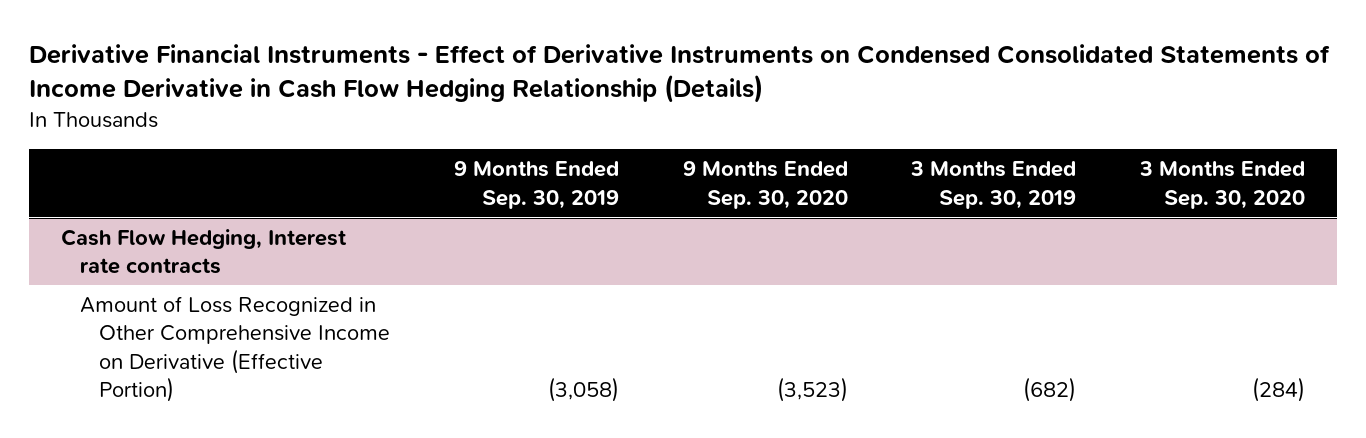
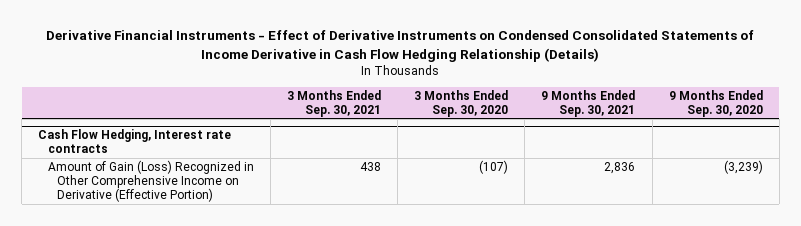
[453,161,619,209] 9 Months Ended Sep. 30, 2019 -> none
[910,161,1077,209] 3 Months Ended Sep. 30, 2019 -> none
none -> [286,89,381,117] 3 Months Ended Sep. 30, 2021
none -> [541,89,636,117] 9 Months Ended Sep. 30, 2021
[79,296,391,403] Amount of Loss Recognized in Other Comprehensive Income on Derivative (Effective Portion) -> [47,159,254,203] Amount of Gain (Loss) Recognized in Other Comprehensive Income on Derivative (Effective Portion)
[776,377,848,403] (3,523) -> [723,159,763,174] (3,239)
[1252,377,1306,403] (284) -> [479,159,509,174] (107)

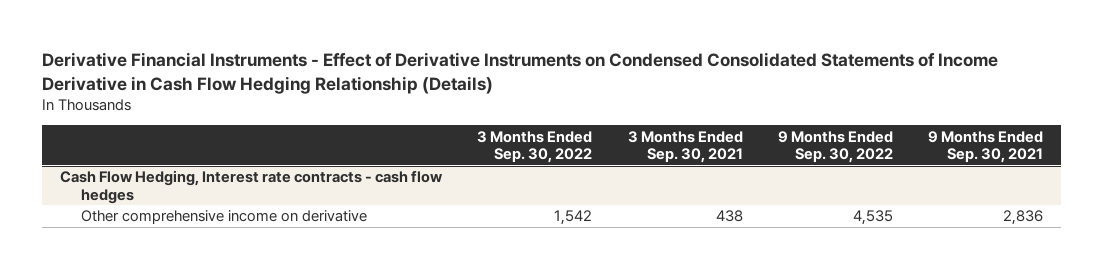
[414,89,509,117] 3 Months Ended Sep. 30, 2020 -> none
[668,89,763,117] 9 Months Ended Sep. 30, 2020 -> none
none -> [477,130,593,164] 3 Months Ended Sep. 30, 2022
none -> [778,130,894,164] 9 Months Ended Sep. 30, 2022
[38,128,232,154] Cash Flow Hedging, Interest rate contracts -> [60,170,444,204] Cash Flow Hedging, Interest rate contracts - cash flow hedges
[47,159,254,203] Amount of Gain (Loss) Recognized in Other Comprehensive Income on Derivative (Effective Portion) -> [81,210,368,225] Other comprehensive income on derivative

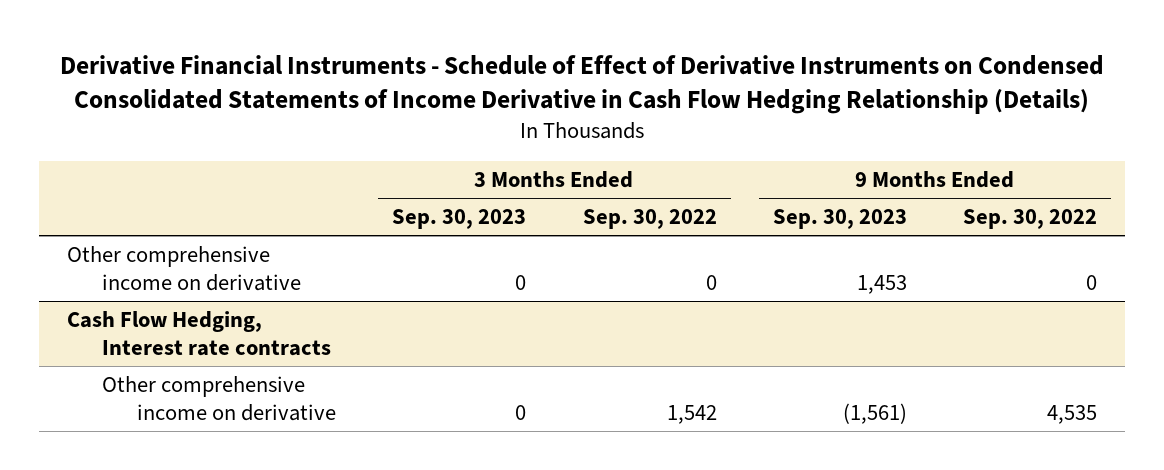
[42,52,999,94] Derivative Financial Instruments - Effect of Derivative Instruments on Condensed Consolidated Statements of Income Derivative in Cash Flow Hedging Relationship (Details) -> [60,54,1105,115] Derivative Financial Instruments - Schedule of Effect of Derivative Instruments on Condensed Consolidated Statements of Income Derivative in Cash Flow Hedging Relationship (Details)
[627,130,743,164] 3 Months Ended Sep. 30, 2021 -> none
[928,130,1044,164] 9 Months Ended Sep. 30, 2021 -> none
none -> [392,209,527,230] Sep. 30, 2023
none -> [772,209,907,230] Sep. 30, 2023
none -> [67,246,302,292] Other comprehensive income on derivative
[60,170,444,204] Cash Flow Hedging, Interest rate contracts - cash flow hedges -> [67,311,332,357] Cash Flow Hedging, Interest rate contracts

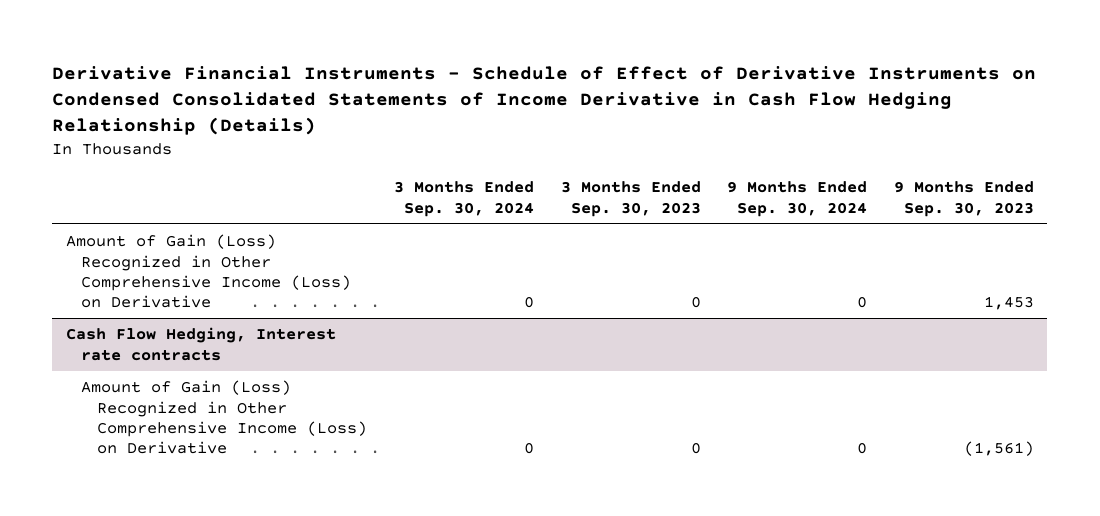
[582,209,717,230] Sep. 30, 2022 -> none
[963,209,1098,230] Sep. 30, 2022 -> none
none -> [393,181,534,217] 3 Months Ended Sep. 30, 2024
none -> [727,181,868,217] 9 Months Ended Sep. 30, 2024
[67,246,302,292] Other comprehensive income on derivative -> [65,234,352,309] Amount of Gain (Loss) Recognized in Other Comprehensive Income (Loss) on Derivative
[102,376,336,422] Other comprehensive income on derivative -> [81,380,368,455] Amount of Gain (Loss) Recognized in Other Comprehensive Income (Loss) on Derivative

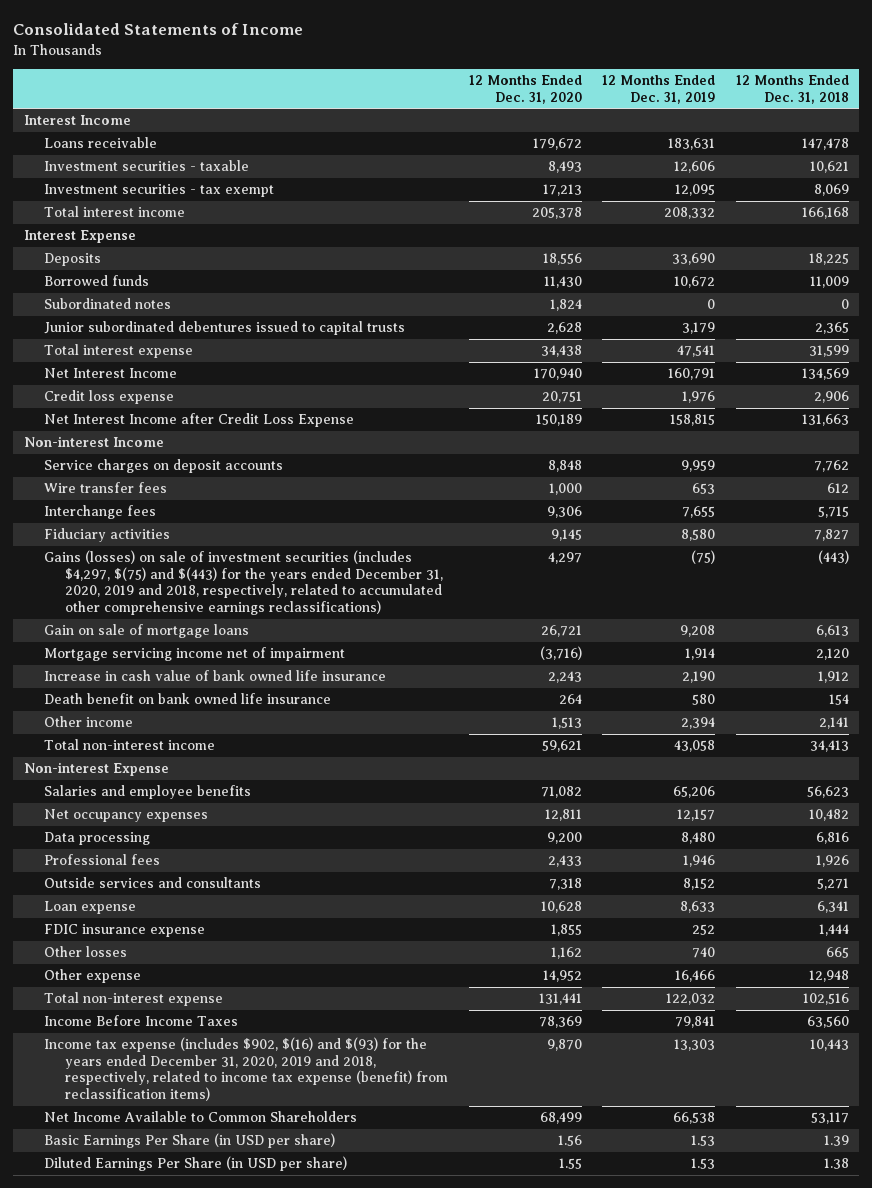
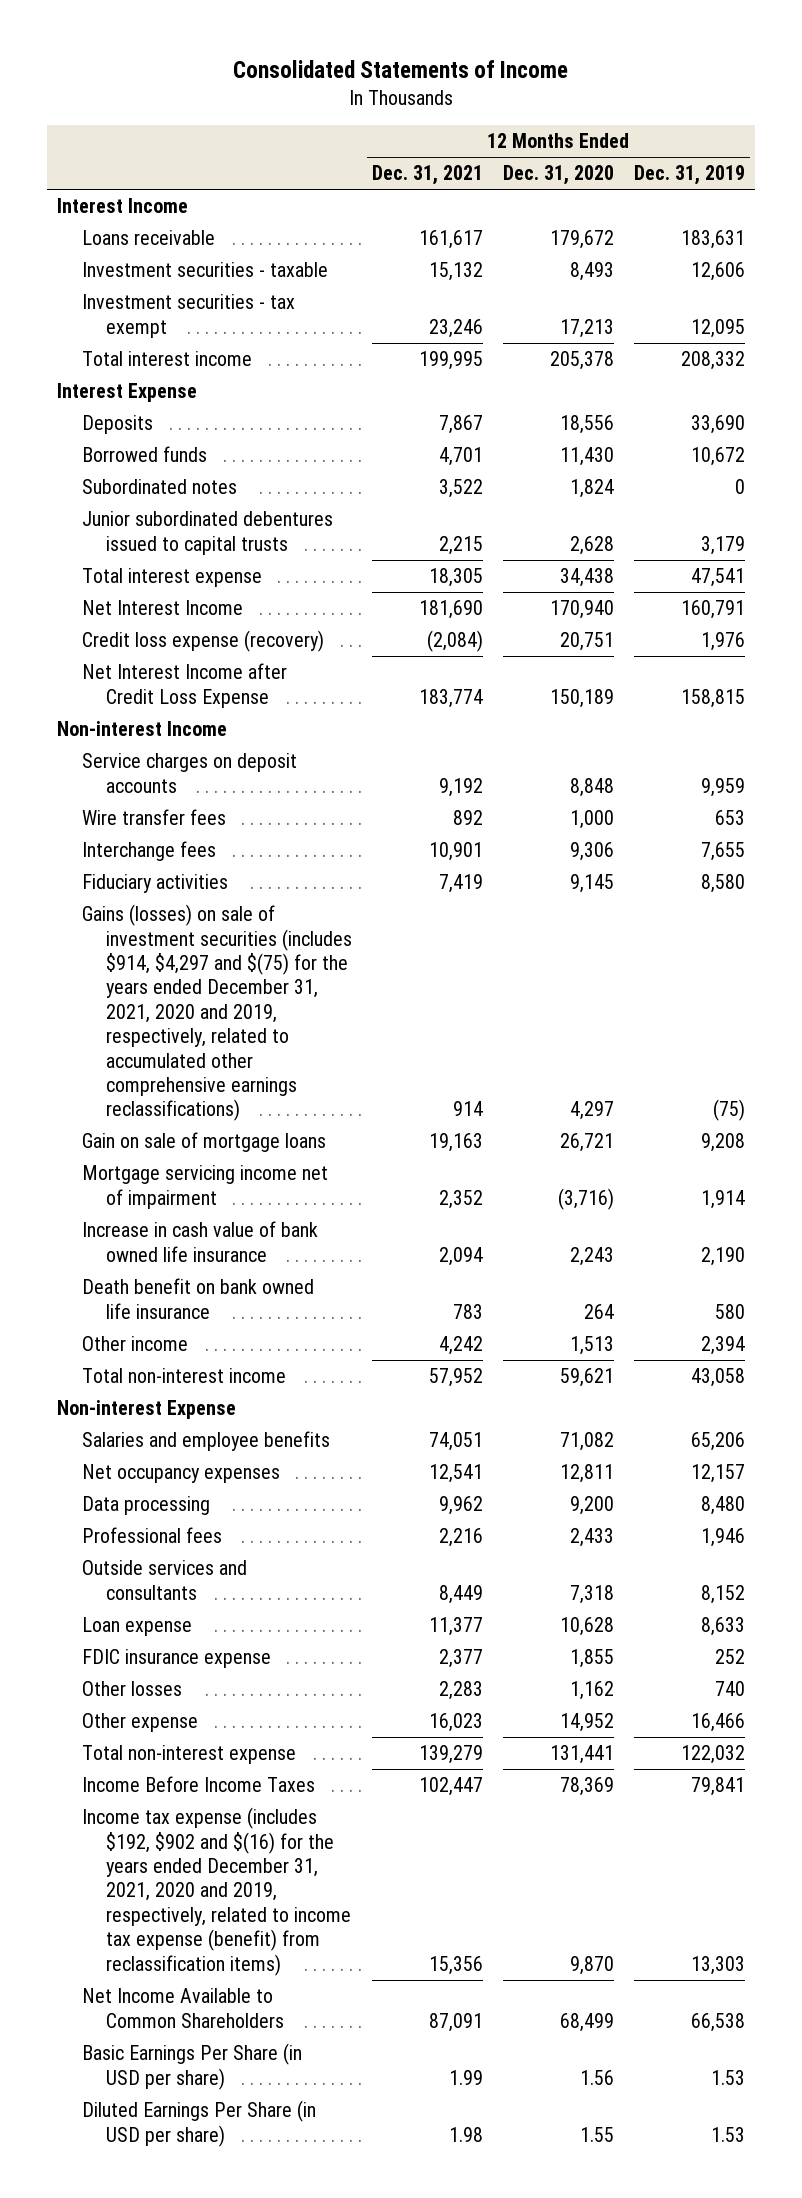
[735,75,849,104] 12 Months Ended Dec. 31, 2018 -> none
none -> [371,165,483,186] Dec. 31, 2021
[44,390,175,405] Credit loss expense -> [81,630,324,653] Credit loss expense (recovery)
[44,550,444,616] Gains (losses) on sale of investment securities (includes $4,297, $(75) and $(443) for the years ended December 31, 2020, 2019 and 2018, respectively, related to accumulated other comprehensive earnings reclassifications) -> [81,904,352,1122] Gains (losses) on sale of investment securities (includes $914, $4,297 and $(75) for the years ended December 31, 2021, 2020 and 2019, respectively, related to accumulated other comprehensive earnings reclassifications)
[44,1037,449,1102] Income tax expense (includes $902, $(16) and $(93) for the years ended December 31, 2020, 2019 and 2018, respectively, related to income tax expense (benefit) from reclassification items) -> [81,1807,351,1976] Income tax expense (includes $192, $902 and $(16) for the years ended December 31, 2021, 2020 and 2019, respectively, related to income tax expense (benefit) from reclassification items)

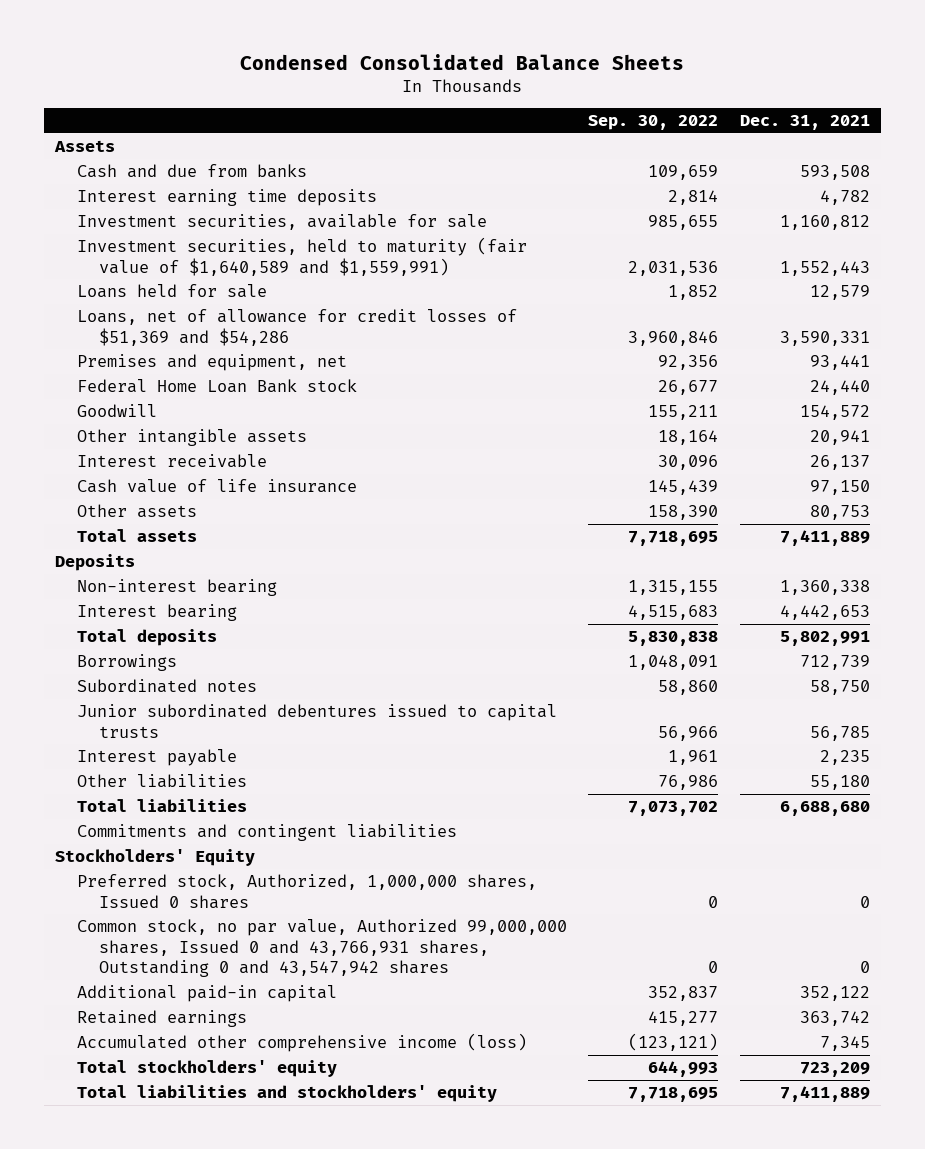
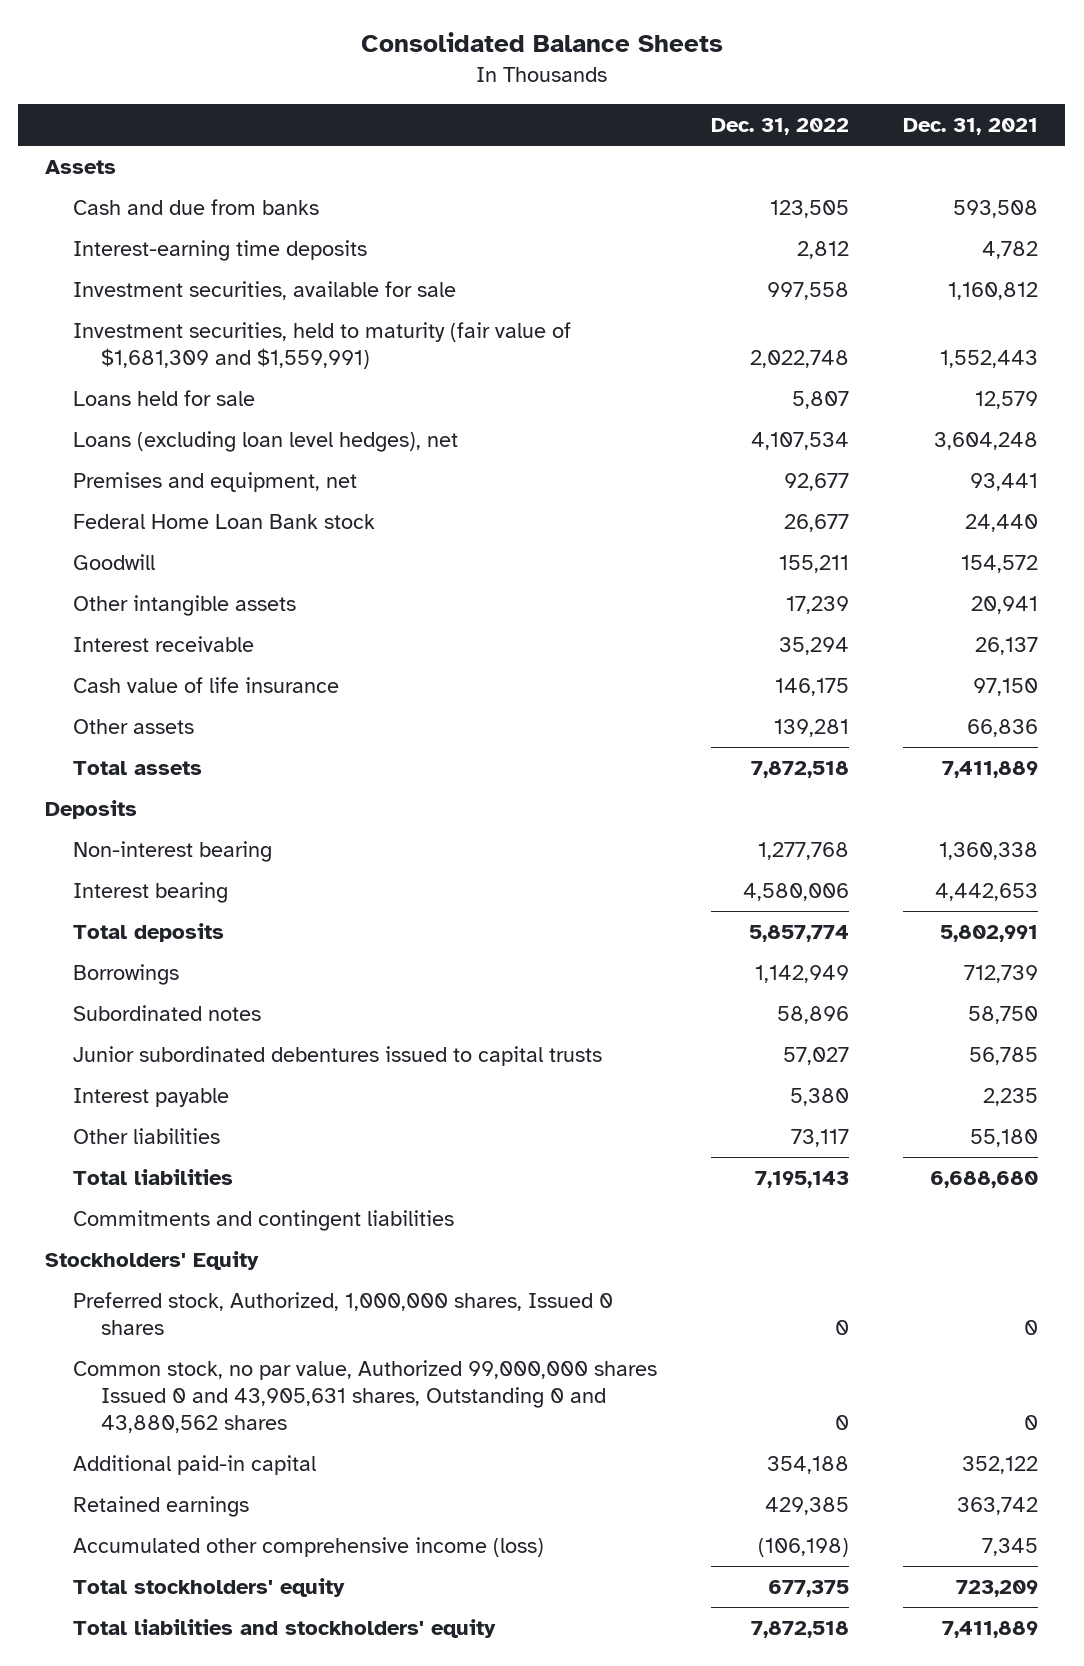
[240,53,685,70] Condensed Consolidated Balance Sheets -> [360,32,723,53] Consolidated Balance Sheets
[588,115,719,131] Sep. 30, 2022 -> none
none -> [711,118,850,136] Dec. 31, 2022
[77,189,378,207] Interest earning time deposits -> [73,240,368,262] Interest-earning time deposits
[77,237,528,276] Investment securities, held to maturity (fair value of $1,640,589 and $1,559,991) -> [73,322,572,369] Investment securities, held to maturity (fair value of $1,681,309 and $1,559,991)
[77,309,518,346] Loans, net of allowance for credit losses of $51,369 and $54,286 -> none
none -> [73,431,459,453] Loans (excluding loan level hedges), net
[809,505,870,521] 80,753 -> [967,719,1039,738] 66,836
[77,919,568,978] Common stock, no par value, Authorized 99,000,000 shares, Issued 0 and 43,766,931 shares, Outstanding 0 and 43,547,942 shares -> [73,1360,658,1433] Common stock, no par value, Authorized 99,000,000 shares Issued 0 and 43,905,631 shares, Outstanding 0 and 43,880,562 shares

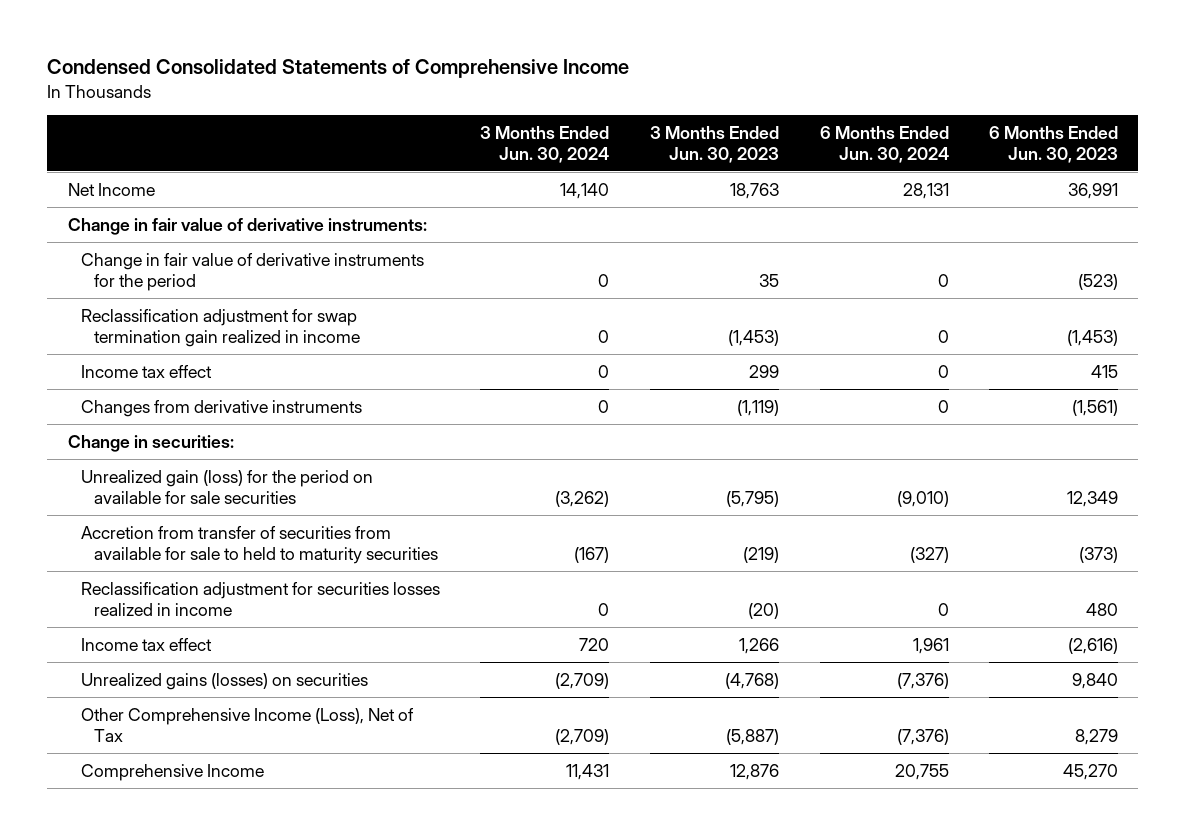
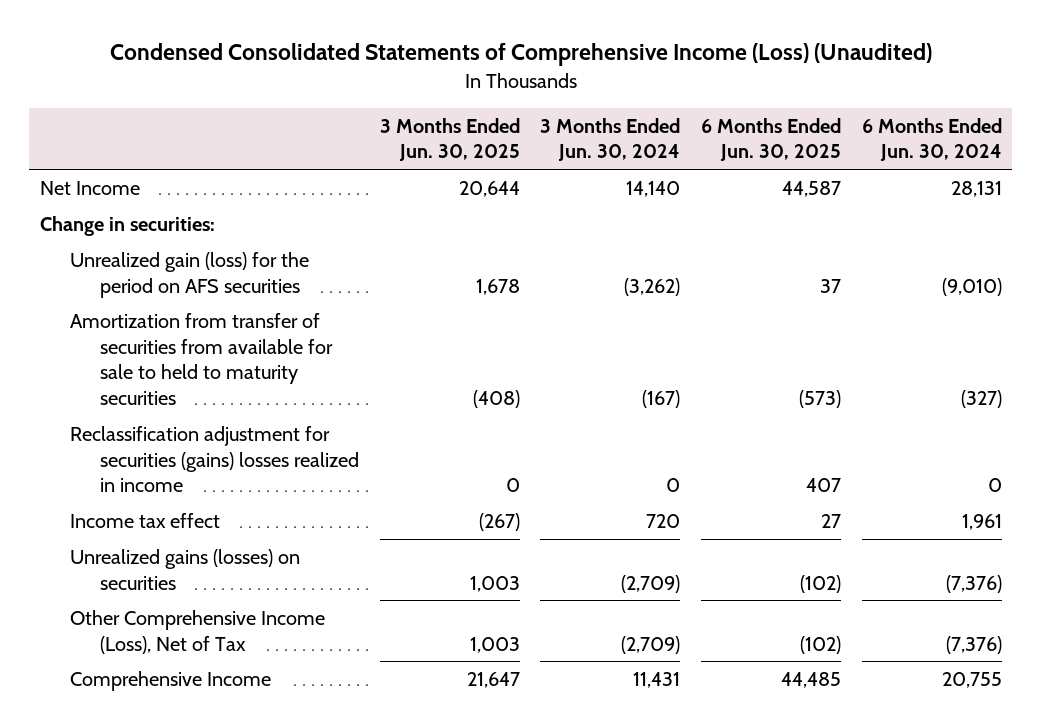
[47,59,630,79] Condensed Consolidated Statements of Comprehensive Income -> [109,43,932,67] Condensed Consolidated Statements of Comprehensive Income (Loss) (Unaudited)
[649,126,779,164] 3 Months Ended Jun. 30, 2023 -> none
[989,126,1119,164] 6 Months Ended Jun. 30, 2023 -> none
none -> [379,117,520,162] 3 Months Ended Jun. 30, 2025
none -> [701,117,842,162] 6 Months Ended Jun. 30, 2025
[67,217,427,235] Change in fair value of derivative instruments: -> none
[80,252,424,291] Change in fair value of derivative instruments for the period -> none
[80,308,361,347] Reclassification adjustment for swap termination gain realized in income -> none
[80,364,212,378] Income tax effect -> none
[80,399,362,417] Changes from derivative instruments -> none
[80,469,373,504] Unrealized gain (loss) for the period on available for sale securities -> [69,251,309,298] Unrealized gain (loss) for the period on AFS securities
[80,525,439,564] Accretion from transfer of securities from available for sale to held to maturity securities -> [69,312,333,406] Amortization from transfer of securities from available for sale to held to maturity securities
[80,581,440,616] Reclassification adjustment for securities losses realized in income -> [69,425,359,493] Reclassification adjustment for securities (gains) losses realized in income

